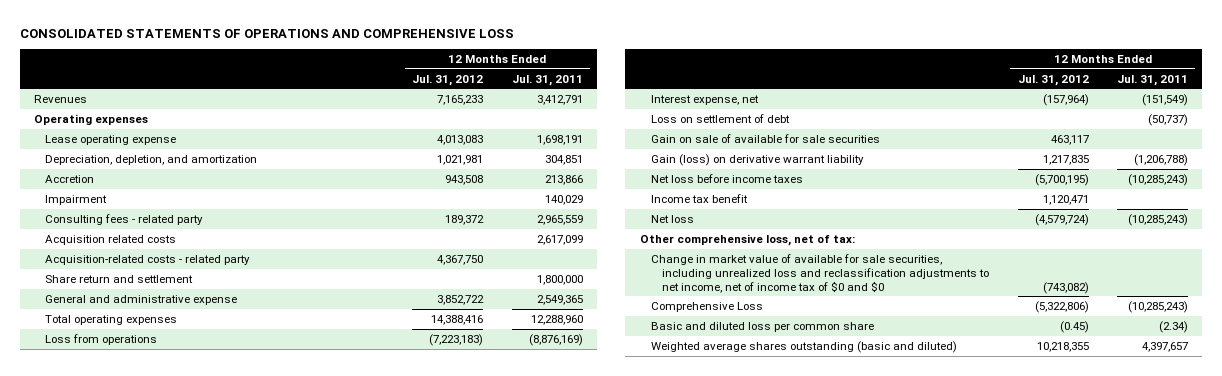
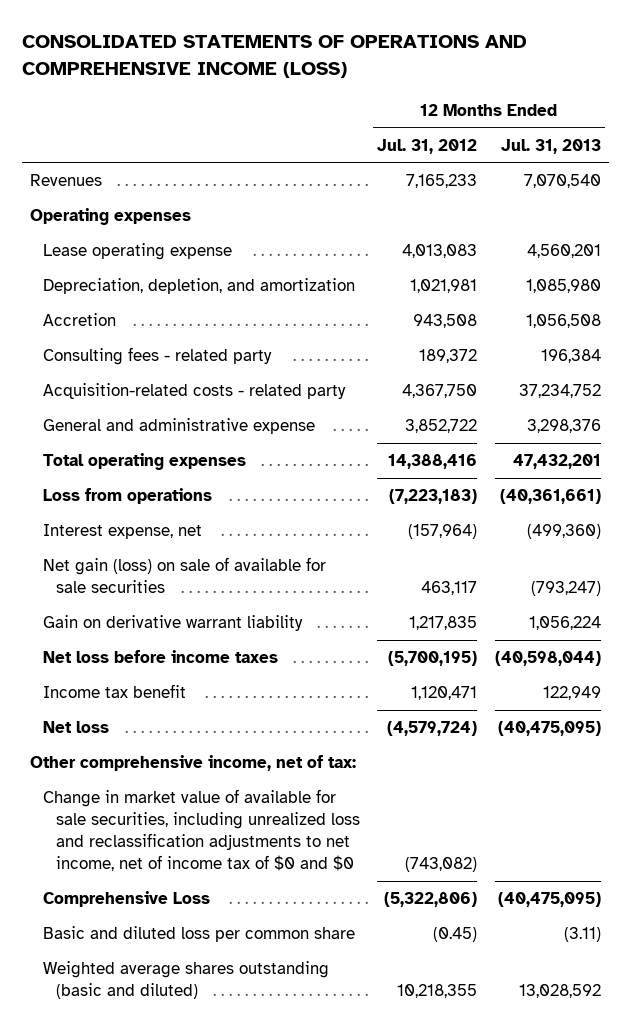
[19,28,514,38] CONSOLIDATED STATEMENTS OF OPERATIONS AND COMPREHENSIVE LOSS -> [21,35,527,79] CONSOLIDATED STATEMENTS OF OPERATIONS AND COMPREHENSIVE INCOME (LOSS)
[511,74,583,86] Jul. 31, 2011 -> none
none -> [500,138,601,154] Jul. 31, 2013
[45,194,108,205] Impairment -> none
[45,234,177,245] Acquisition related costs -> none
[45,274,194,283] Share return and settlement -> none
[650,113,790,123] Loss on settlement of debt -> none
[650,133,880,143] Gain on sale of available for sale securities -> [43,557,327,594] Net gain (loss) on sale of available for sale securities
[650,153,864,166] Gain (loss) on derivative warrant liability -> [43,615,304,632] Gain on derivative warrant liability
[639,233,855,246] Other comprehensive loss, net of tax: -> [30,755,357,772] Other comprehensive income, net of tax:

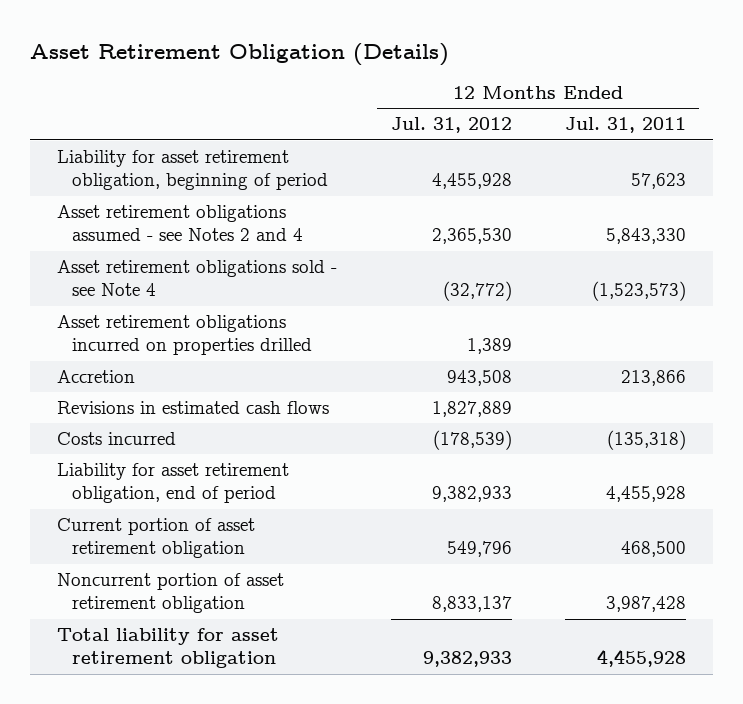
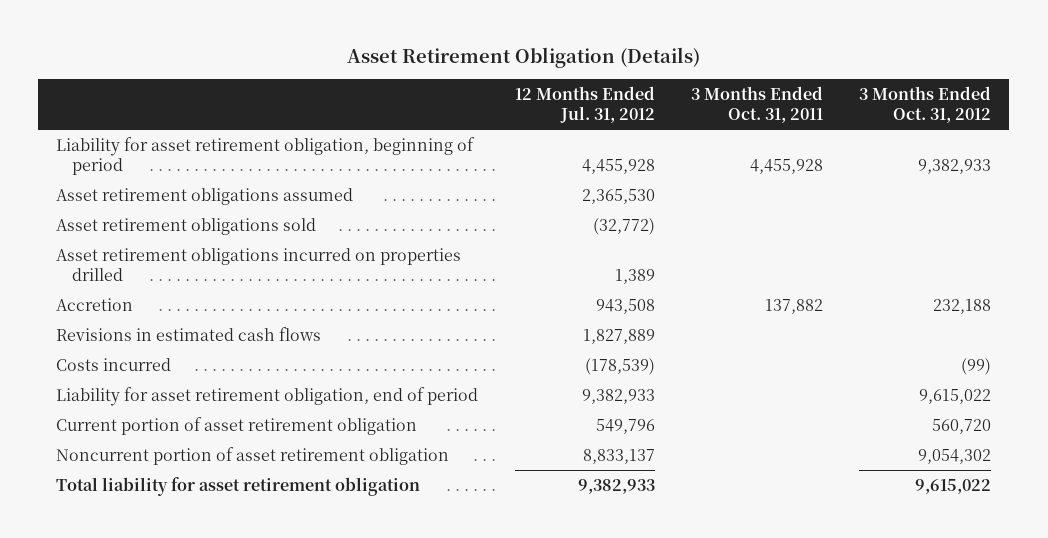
[565,117,687,134] Jul. 31, 2011 -> none
none -> [690,86,823,123] 3 Months Ended Oct. 31, 2011
none -> [859,86,992,123] 3 Months Ended Oct. 31, 2012
[56,204,303,242] Asset retirement obligations assumed - see Notes 2 and 4 -> [56,188,354,206] Asset retirement obligations assumed
[56,259,337,297] Asset retirement obligations sold - see Note 4 -> [56,218,317,236] Asset retirement obligations sold

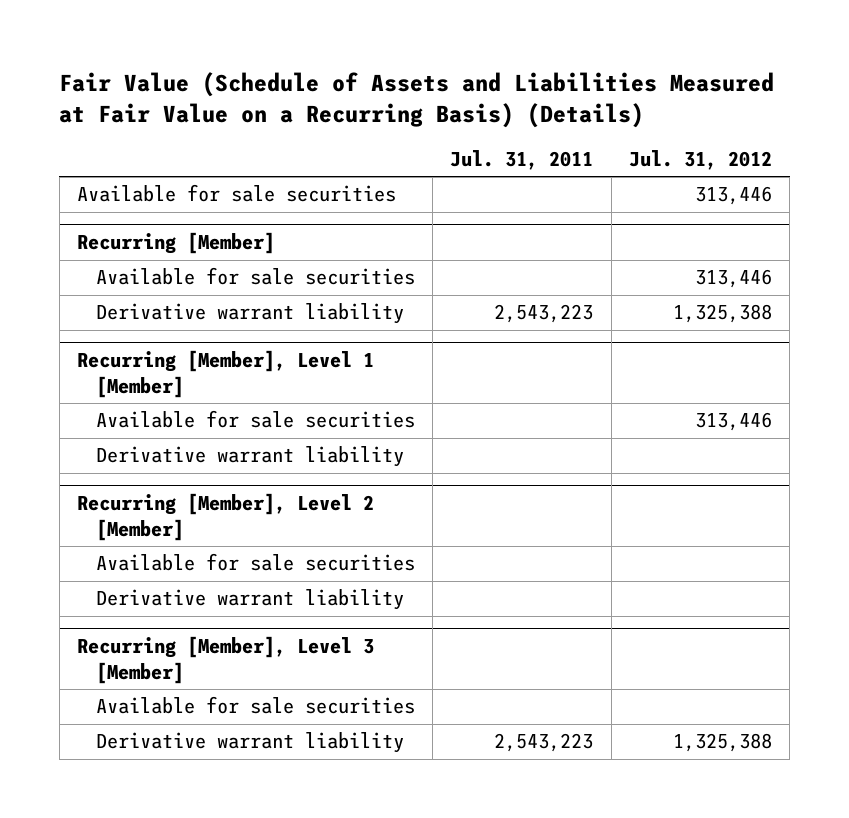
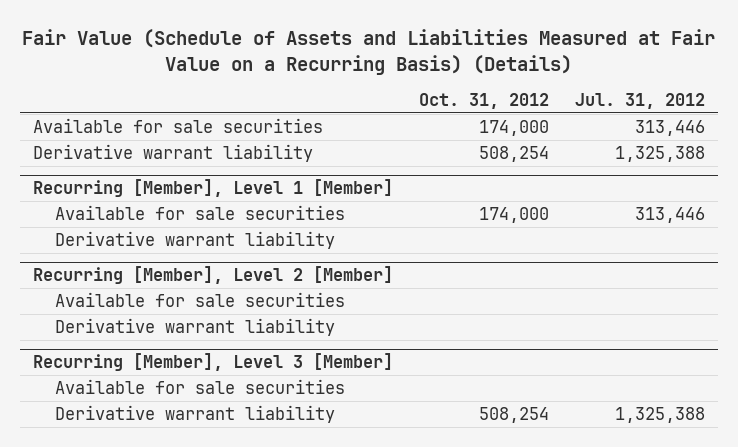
[450,150,594,171] Jul. 31, 2011 -> none
none -> [418,93,549,110] Oct. 31, 2012
[77,232,276,255] Recurring [Member] -> none
[95,267,415,286] Available for sale securities -> none

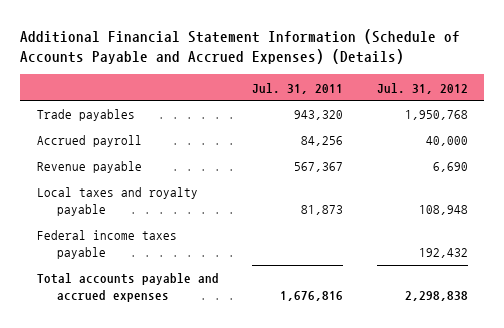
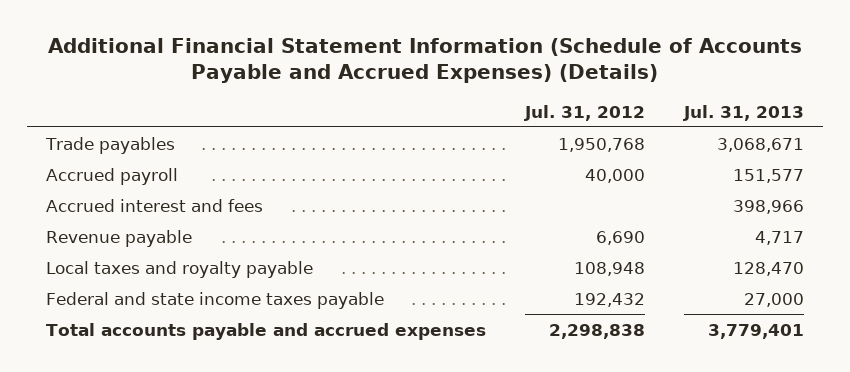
[252,82,344,94] Jul. 31, 2011 -> none
none -> [683,104,805,121] Jul. 31, 2013
none -> [46,198,264,212] Accrued interest and fees
[36,230,177,260] Federal income taxes payable -> [46,291,385,309] Federal and state income taxes payable

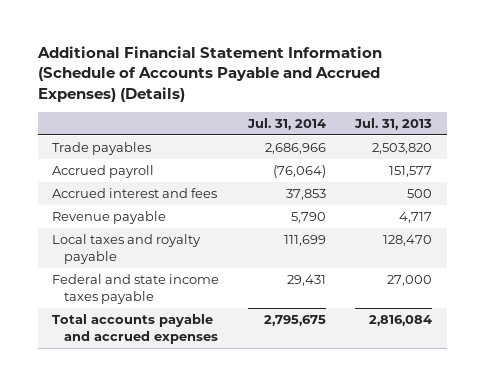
[524,104,646,121] Jul. 31, 2012 -> none
none -> [247,117,327,130] Jul. 31, 2014
[717,137,805,152] 3,068,671 -> [372,143,433,155] 2,503,820
[733,199,805,214] 398,966 -> [407,189,433,199] 500
[708,323,805,339] 3,779,401 -> [369,315,433,327] 2,816,084

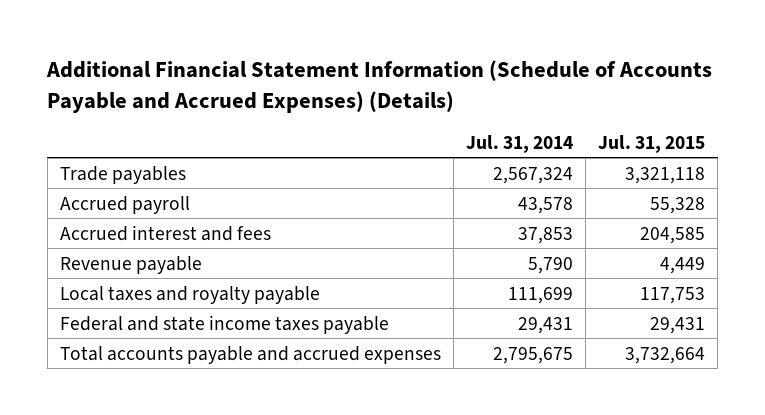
[354,117,433,130] Jul. 31, 2013 -> none
none -> [598,134,706,153] Jul. 31, 2015
[265,143,327,155] 2,686,966 -> [493,166,574,184] 2,567,324
[273,165,327,179] (76,064) -> [518,196,574,214] 43,578

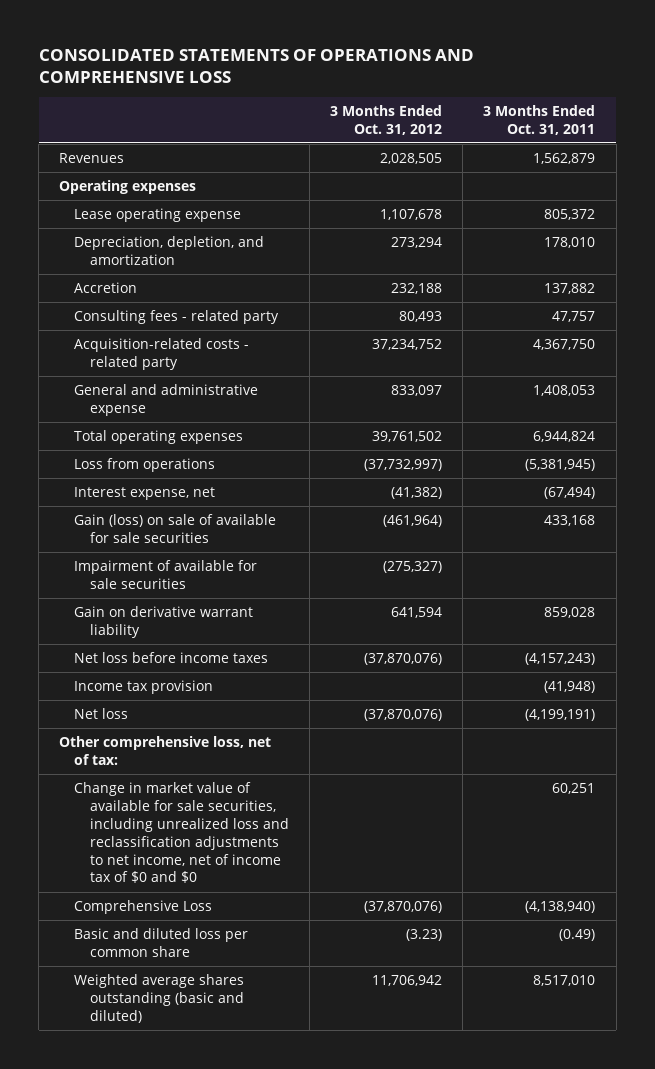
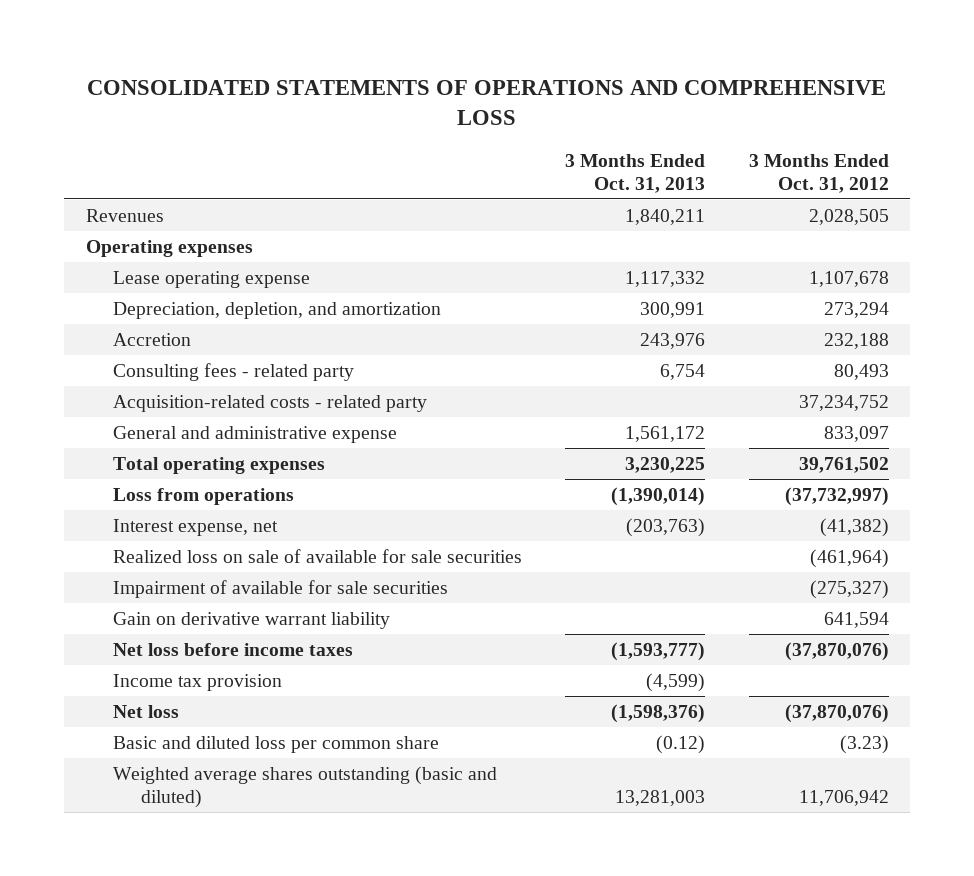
[483,104,596,135] 3 Months Ended Oct. 31, 2011 -> none
none -> [565,154,706,194] 3 Months Ended Oct. 31, 2013
[74,514,277,544] Gain (loss) on sale of available for sale securities -> [113,548,523,563] Realized loss on sale of available for sale securities
[59,736,272,766] Other comprehensive loss, net of tax: -> none
[74,782,289,884] Change in market value of available for sale securities, including unrealized loss and reclassification adjustments to net income, net of income tax of $0 and $0 -> none
[74,900,213,915] Comprehensive Loss -> none

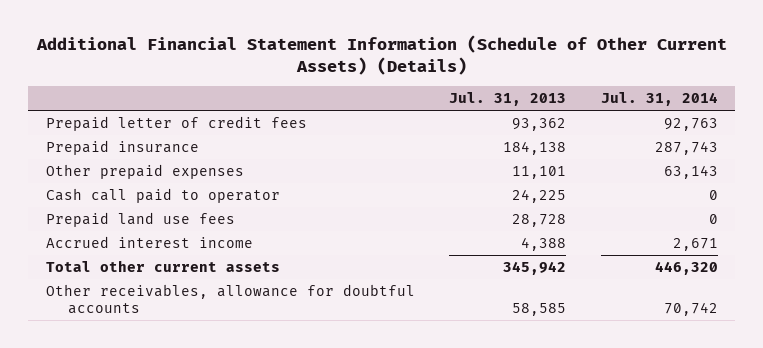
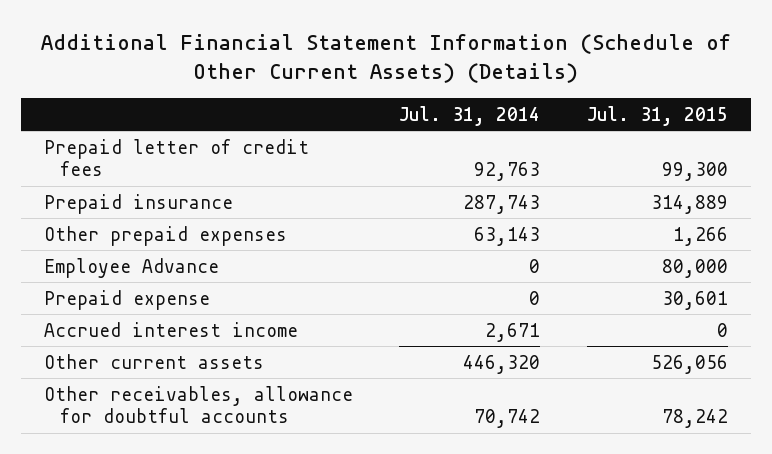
[449,92,567,107] Jul. 31, 2013 -> none
none -> [586,105,728,126] Jul. 31, 2015
[45,187,280,203] Cash call paid to operator -> none
none -> [44,257,220,278] Employee Advance
[45,211,235,227] Prepaid land use fees -> [44,289,211,310] Prepaid expense
[45,259,280,272] Total other current assets -> [44,353,265,369] Other current assets

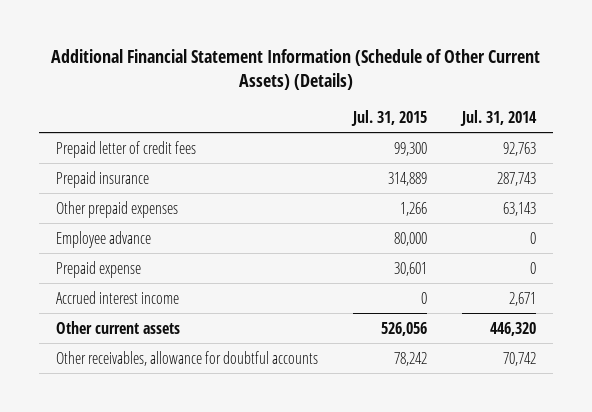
[44,257,220,278] Employee Advance -> [55,230,151,248] Employee advance

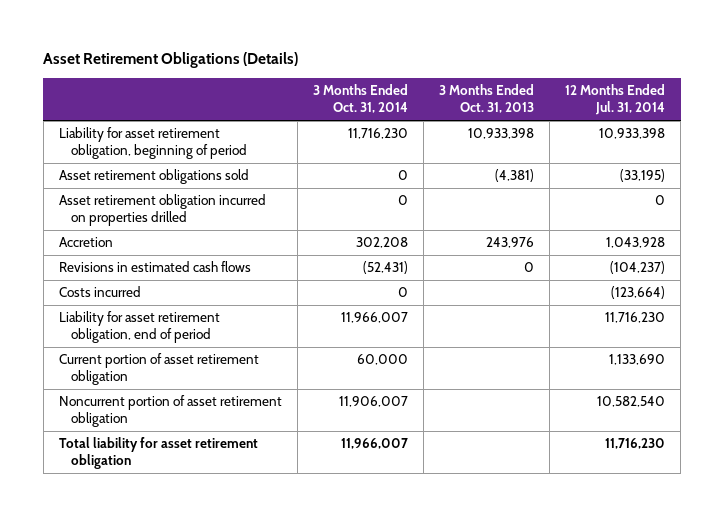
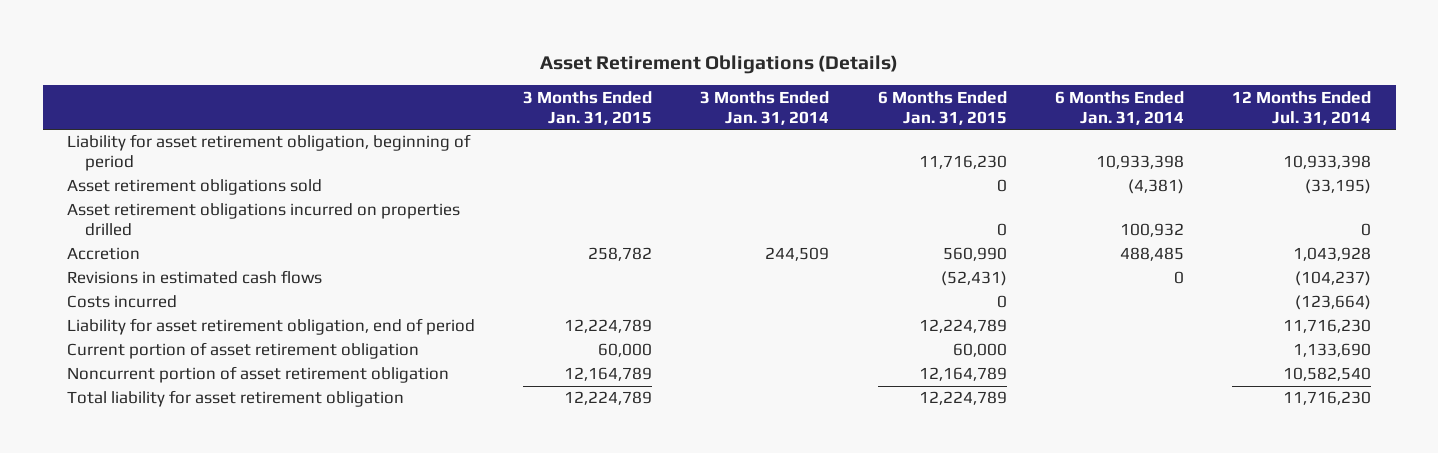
[312,84,408,114] 3 Months Ended Oct. 31, 2014 -> none
[439,84,535,114] 3 Months Ended Oct. 31, 2013 -> none
none -> [523,90,653,125] 3 Months Ended Jan. 31, 2015
none -> [700,90,830,125] 3 Months Ended Jan. 31, 2014
none -> [877,90,1007,125] 6 Months Ended Jan. 31, 2015
none -> [1055,90,1185,125] 6 Months Ended Jan. 31, 2014
[58,194,266,227] Asset retirement obligation incurred on properties drilled -> [66,203,460,237] Asset retirement obligations incurred on properties drilled

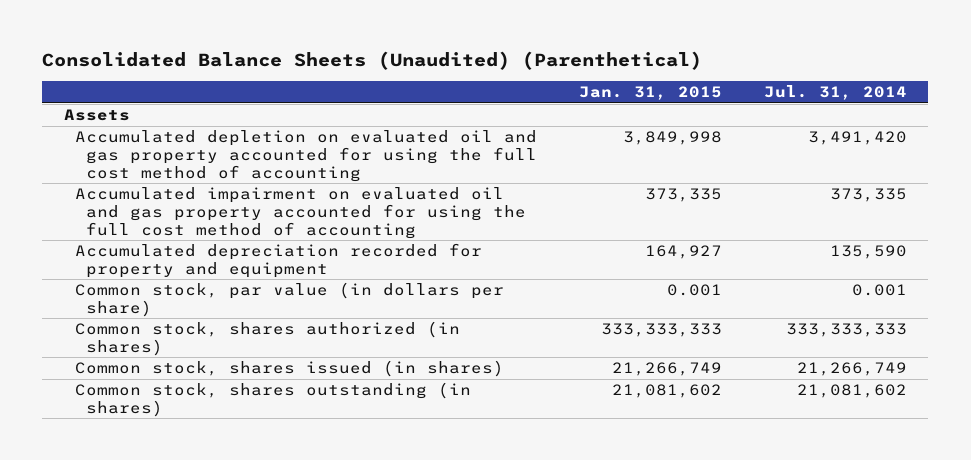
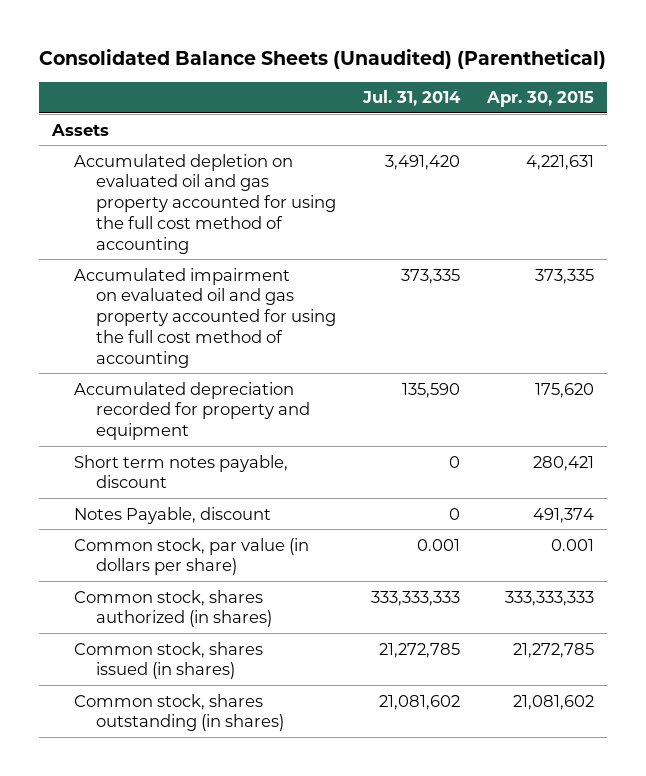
[578,86,722,101] Jan. 31, 2015 -> none
none -> [485,91,594,108] Apr. 30, 2015
none -> [74,454,289,489] Short term notes payable, discount
none -> [74,506,272,524] Notes Payable, discount
[797,362,908,377] 21,266,749 -> [378,642,460,658] 21,272,785

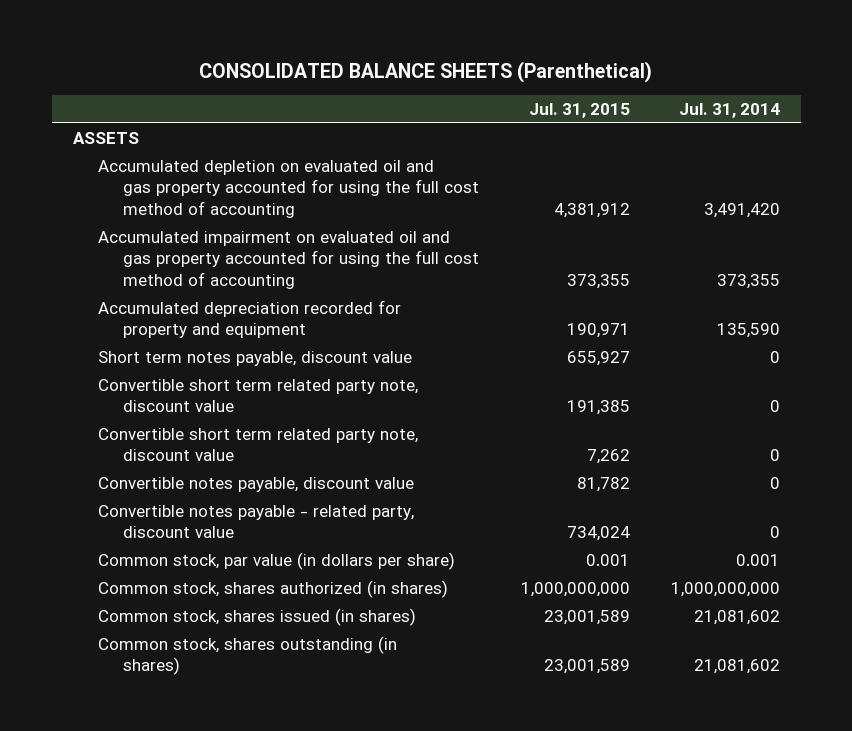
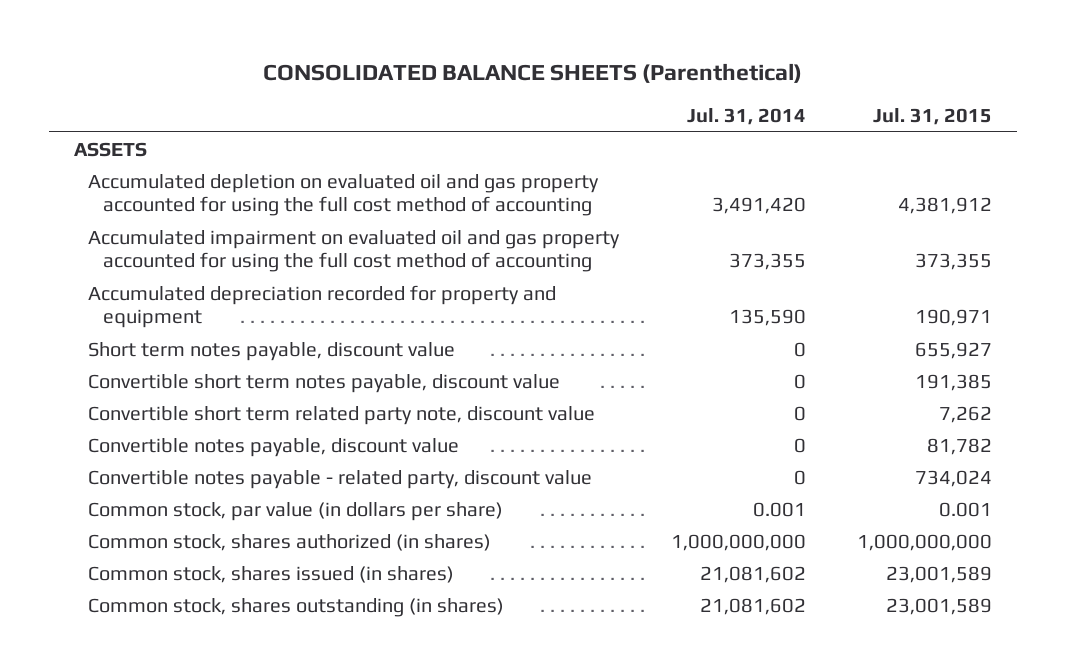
[97,378,418,413] Convertible short term related party note, discount value -> [88,373,561,393] Convertible short term notes payable, discount value

